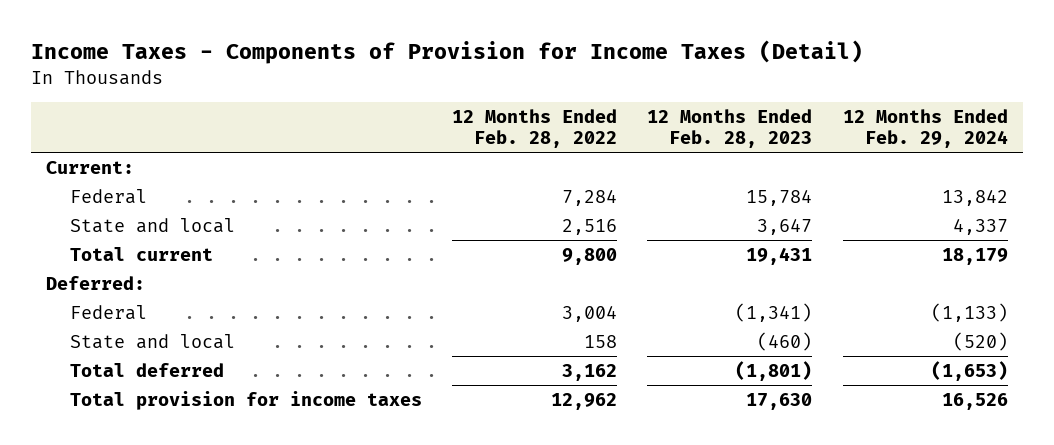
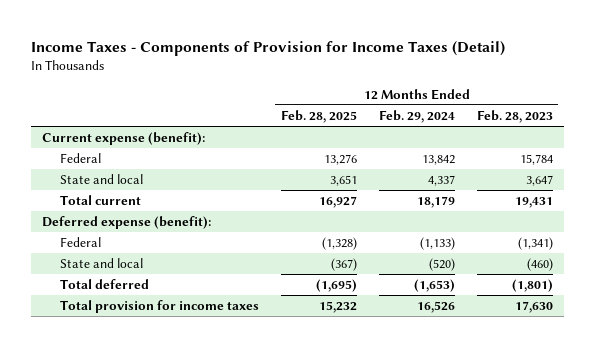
[452,108,618,149] 12 Months Ended Feb. 28, 2022 -> none
none -> [280,110,357,124] Feb. 28, 2025
[46,160,135,174] Current: -> [41,132,205,146] Current expense (benefit):
[46,275,146,290] Deferred: -> [41,216,211,230] Deferred expense (benefit):

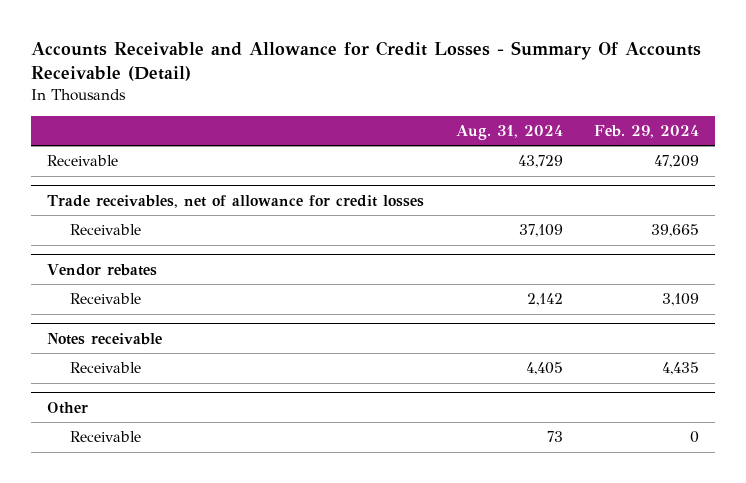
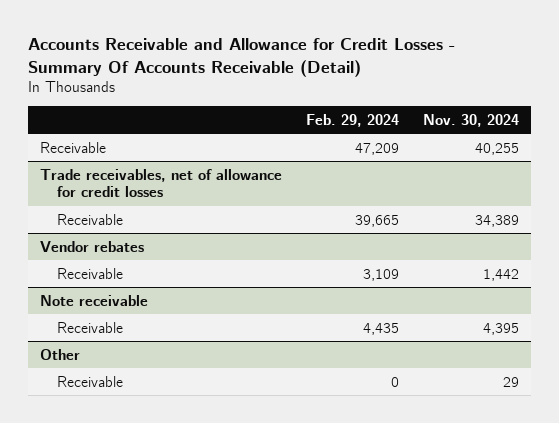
[455,124,563,140] Aug. 31, 2024 -> none
none -> [422,113,519,127] Nov. 30, 2024
[47,332,163,345] Notes receivable -> [39,294,148,306] Note receivable

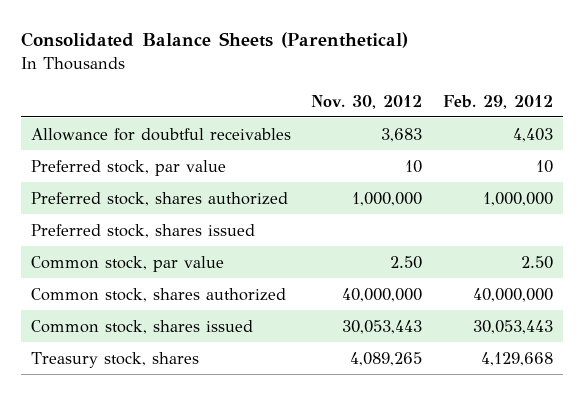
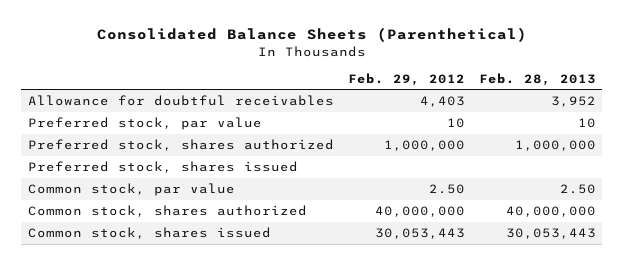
[311,94,423,109] Nov. 30, 2012 -> none
none -> [478,72,596,86] Feb. 28, 2013
[31,351,200,368] Treasury stock, shares -> none

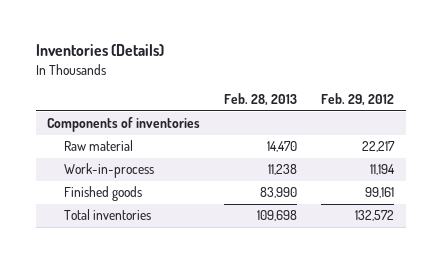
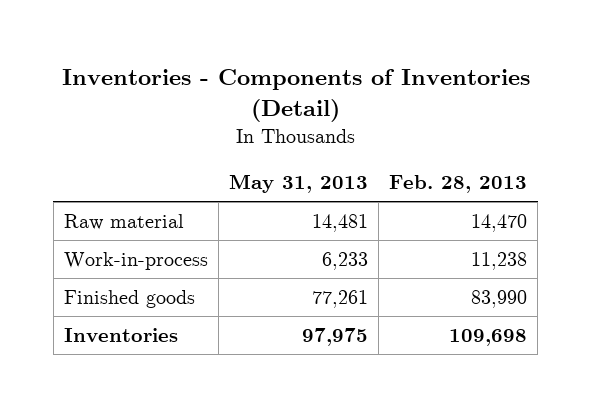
[35,44,164,57] Inventories (Details) -> [61,68,530,123] Inventories - Components of Inventories (Detail)
[320,93,394,107] Feb. 29, 2012 -> none
none -> [229,174,369,194] May 31, 2013
[47,117,201,133] Components of inventories -> none
[63,209,151,221] Total inventories -> [63,327,178,342] Inventories

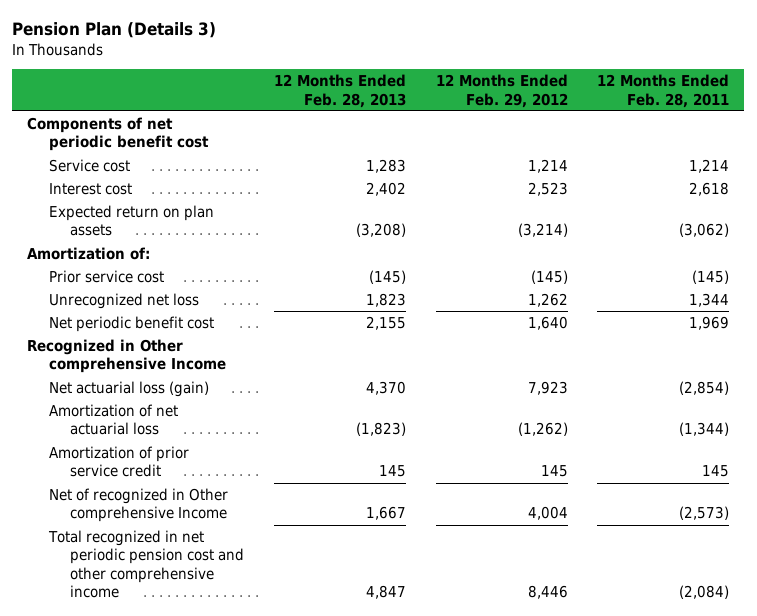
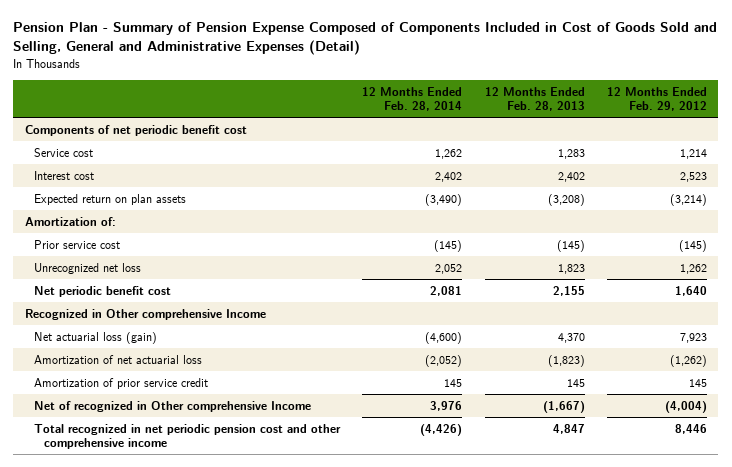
[12,22,217,39] Pension Plan (Details 3) -> [13,22,718,56] Pension Plan - Summary of Pension Expense Composed of Components Included in Cost of Goods Sold and Selling, General and Administrative Expenses (Detail)
[597,74,730,108] 12 Months Ended Feb. 28, 2011 -> none
none -> [362,86,463,112] 12 Months Ended Feb. 28, 2014
[365,506,406,521] 1,667 -> [542,400,585,413] (1,667)
[527,506,568,521] 4,004 -> [664,400,707,413] (4,004)

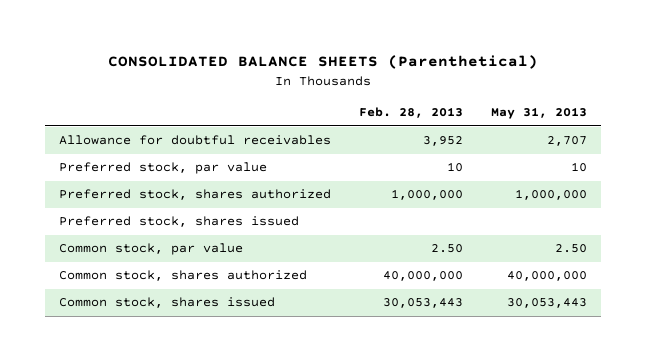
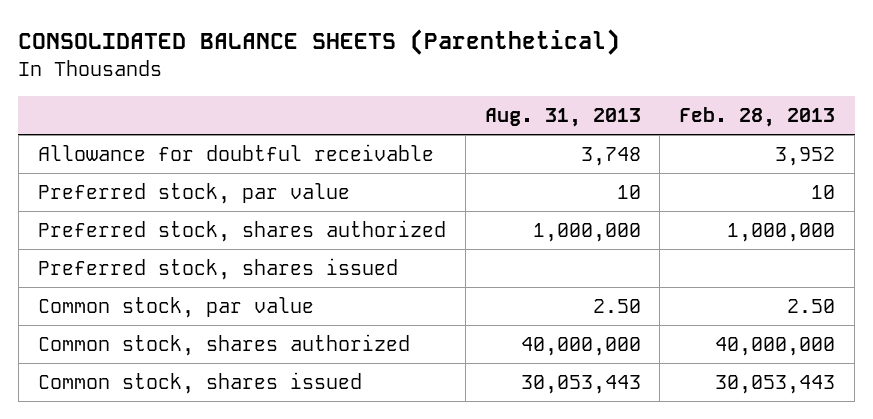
[490,107,587,120] May 31, 2013 -> none
none -> [484,108,641,128] Aug. 31, 2013
[59,135,332,146] Allowance for doubtful receivables -> [37,144,434,162] Allowance for doubtful receivable

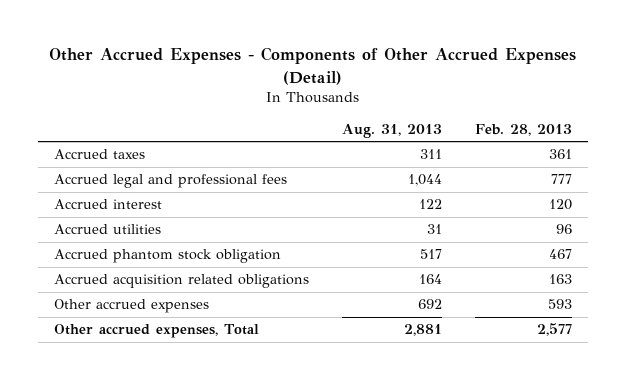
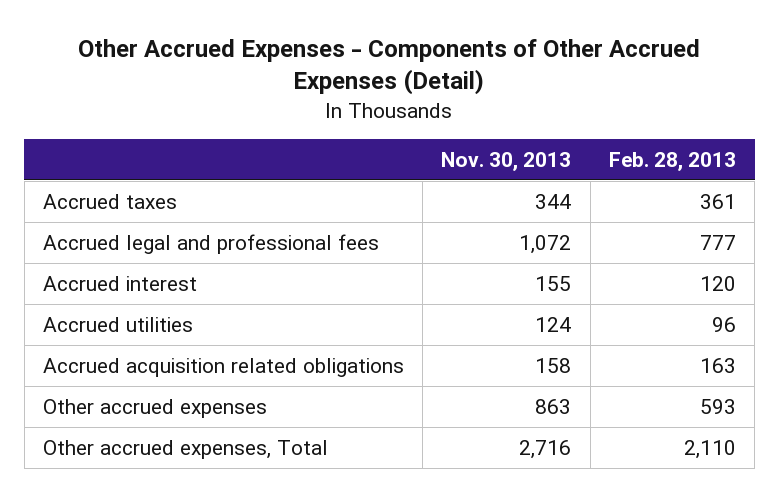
[341,123,442,138] Aug. 31, 2013 -> none
none -> [441,151,572,171] Nov. 30, 2013
[53,249,281,264] Accrued phantom stock obligation -> none
[536,323,572,337] 2,577 -> [683,440,736,460] 2,110

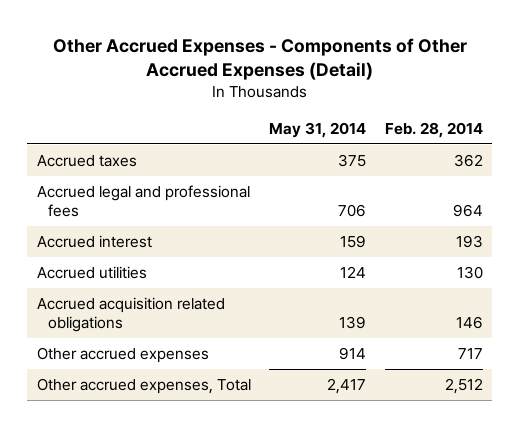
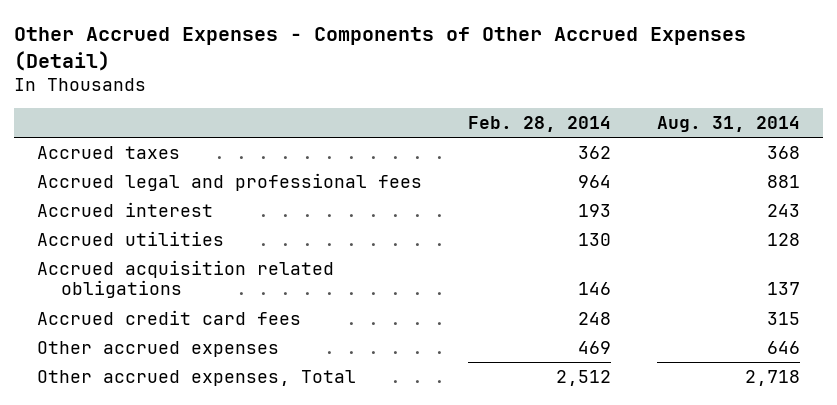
[269,121,367,138] May 31, 2014 -> none
none -> [657,116,801,133] Aug. 31, 2014
none -> [36,309,301,325] Accrued credit card fees
[458,348,484,360] 717 -> [577,340,611,354] 469

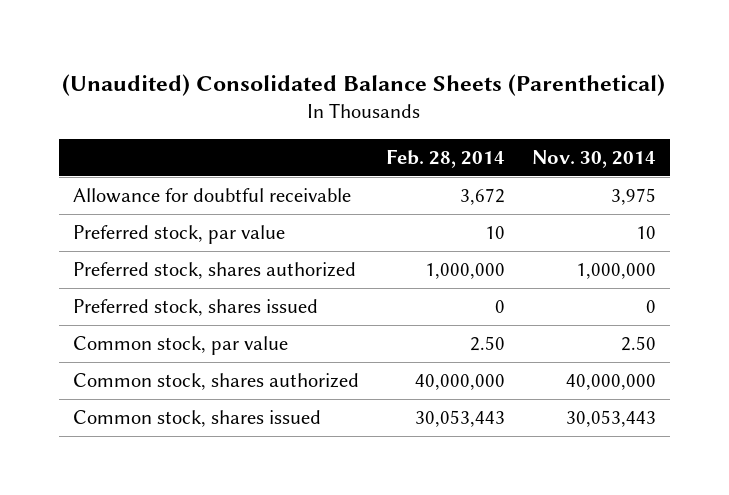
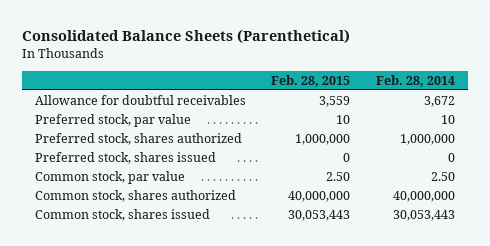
[62,73,666,96] (Unaudited) Consolidated Balance Sheets (Parenthetical) -> [21,29,350,45] Consolidated Balance Sheets (Parenthetical)
[531,149,656,168] Nov. 30, 2014 -> none
none -> [271,74,351,87] Feb. 28, 2015
[72,188,351,204] Allowance for doubtful receivable -> [34,94,246,105] Allowance for doubtful receivables

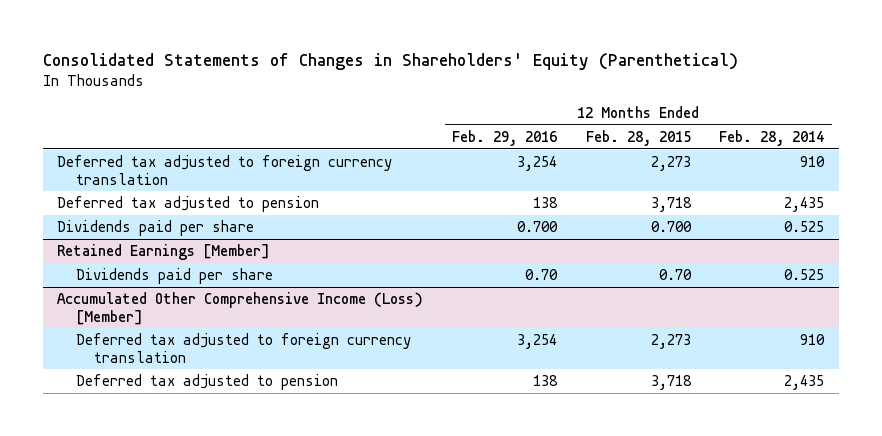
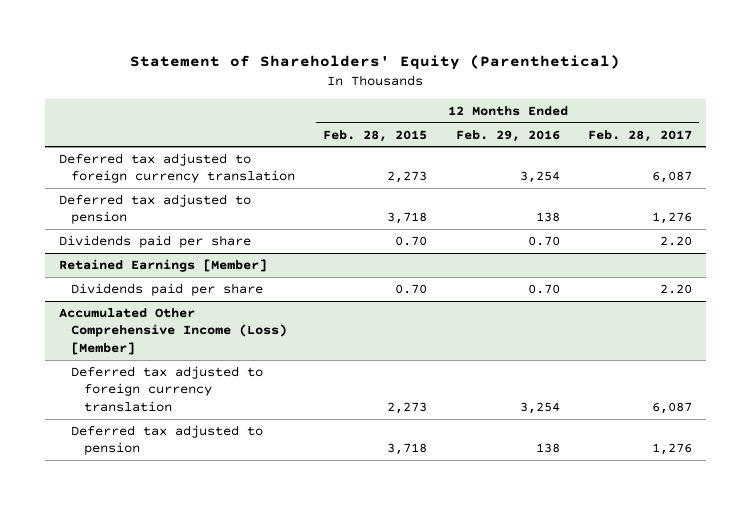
[43,53,739,71] Consolidated Statements of Changes in Shareholders' Equity (Parenthetical) -> [130,55,621,71] Statement of Shareholders' Equity (Parenthetical)
[719,129,825,146] Feb. 28, 2014 -> none
none -> [587,129,692,142] Feb. 28, 2017
[517,221,559,233] 0.700 -> [527,235,560,246] 0.70
[650,221,692,233] 0.700 -> [395,235,428,246] 0.70

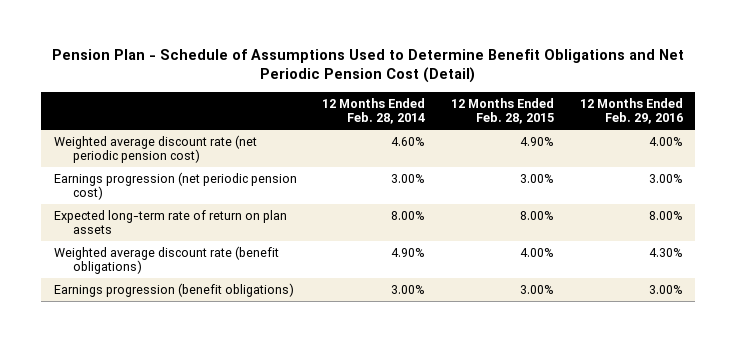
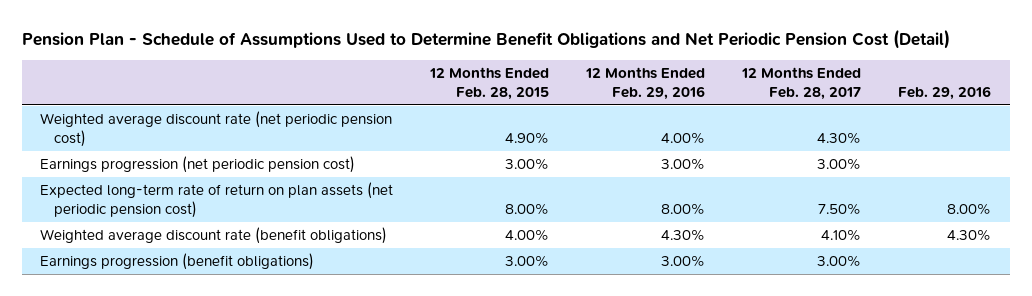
[322,97,426,125] 12 Months Ended Feb. 28, 2014 -> none
none -> [741,66,862,100] 12 Months Ended Feb. 28, 2017
none -> [898,85,992,100] Feb. 29, 2016
[53,209,287,235] Expected long-term rate of return on plan assets -> [40,182,394,218] Expected long-term rate of return on plan assets (net periodic pension cost)

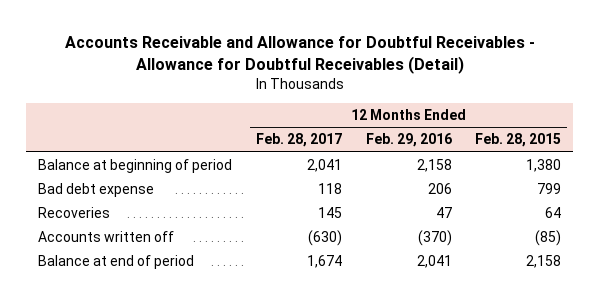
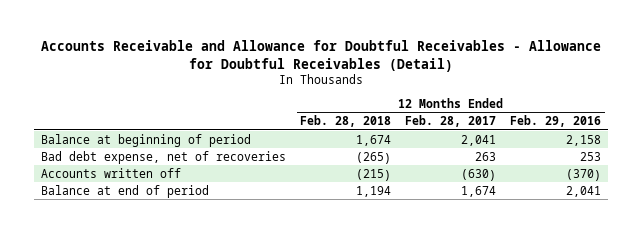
[475,133,562,148] Feb. 28, 2015 -> none
none -> [300,115,392,128] Feb. 28, 2018
[38,207,111,219] Recoveries -> none
[38,183,155,198] Bad debt expense -> [41,150,287,164] Bad debt expense, net of recoveries
[317,183,342,195] 118 -> [475,151,497,161] 263
[427,183,452,195] 206 -> [580,151,602,161] 253

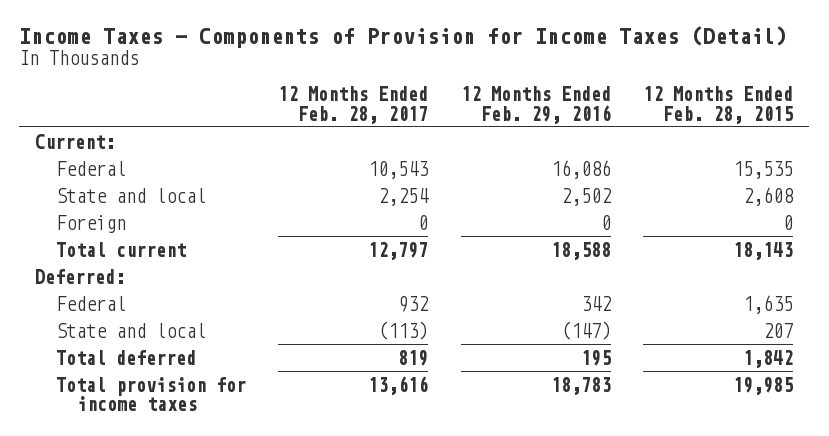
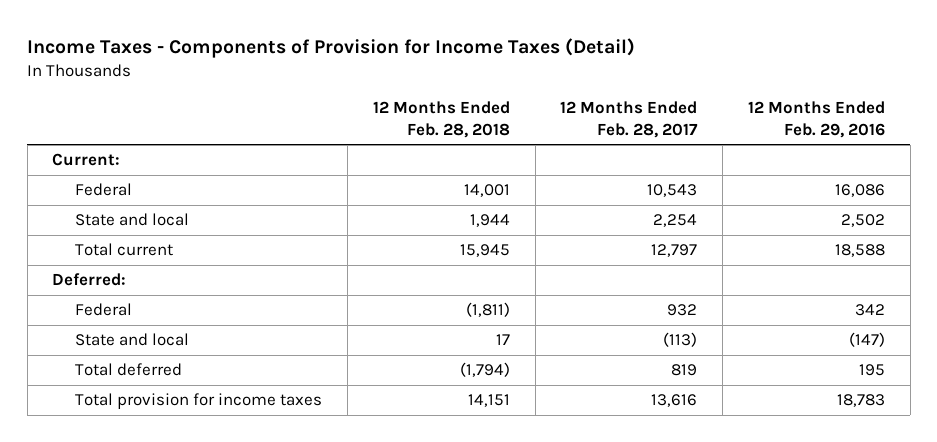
[643,86,794,124] 12 Months Ended Feb. 28, 2015 -> none
none -> [372,101,510,138] 12 Months Ended Feb. 28, 2018
[56,214,127,233] Foreign -> none

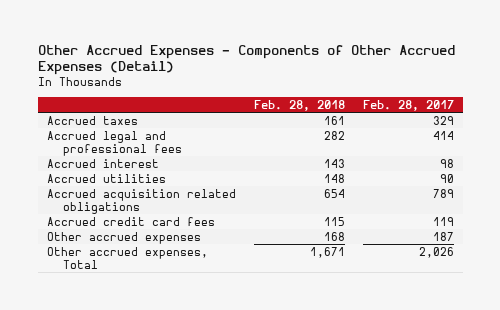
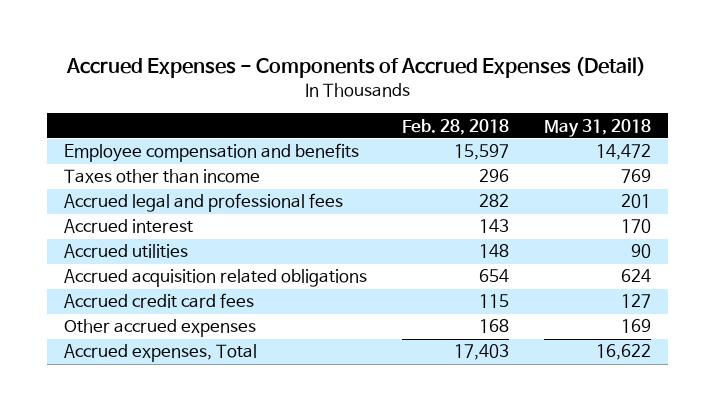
[37,44,455,76] Other Accrued Expenses - Components of Other Accrued Expenses (Detail) -> [66,57,647,79] Accrued Expenses - Components of Accrued Expenses (Detail)
[362,99,454,111] Feb. 28, 2017 -> none
none -> [543,118,651,137] May 31, 2018
[46,115,138,125] Accrued taxes -> none
none -> [64,143,360,163] Employee compensation and benefits
none -> [64,169,261,184] Taxes other than income
[46,246,208,269] Other accrued expenses, Total -> [64,344,258,363] Accrued expenses, Total
[309,246,345,258] 1,671 -> [453,344,509,361] 17,403

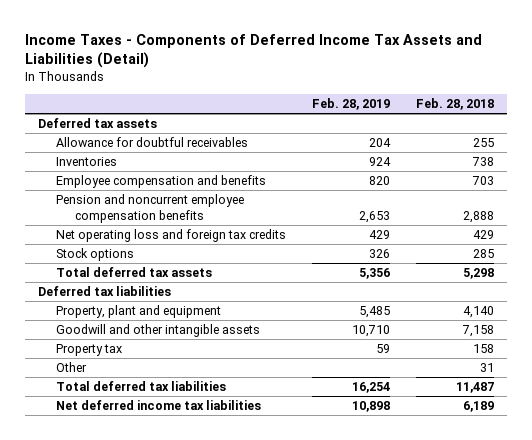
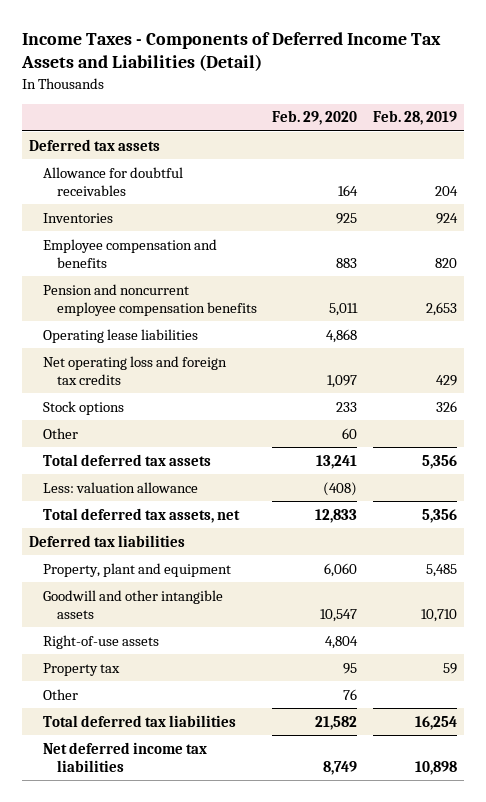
[416,98,495,111] Feb. 28, 2018 -> none
none -> [272,110,358,126] Feb. 29, 2020
none -> [42,328,198,343] Operating lease liabilities
none -> [42,427,78,439] Other
none -> [42,481,198,493] Less: valuation allowance
none -> [42,507,240,523] Total deferred tax assets, net
none -> [42,634,159,649] Right-of-use assets

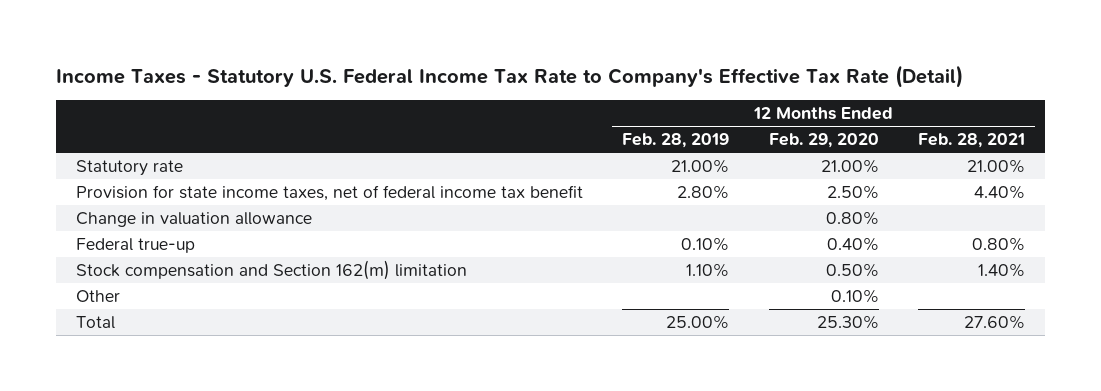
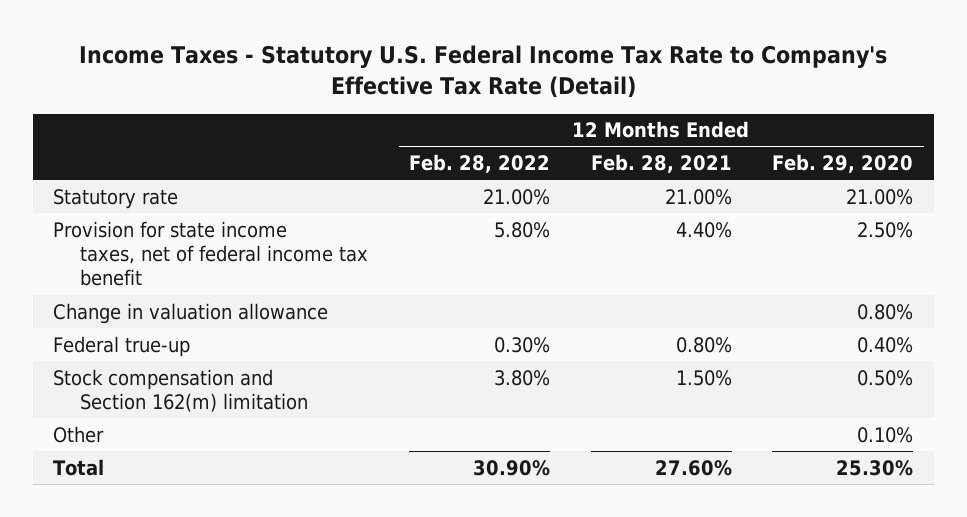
[622,132,730,148] Feb. 28, 2019 -> none
none -> [408,154,550,174] Feb. 28, 2022
[978,262,1026,277] 1.40% -> [675,369,732,386] 1.50%

